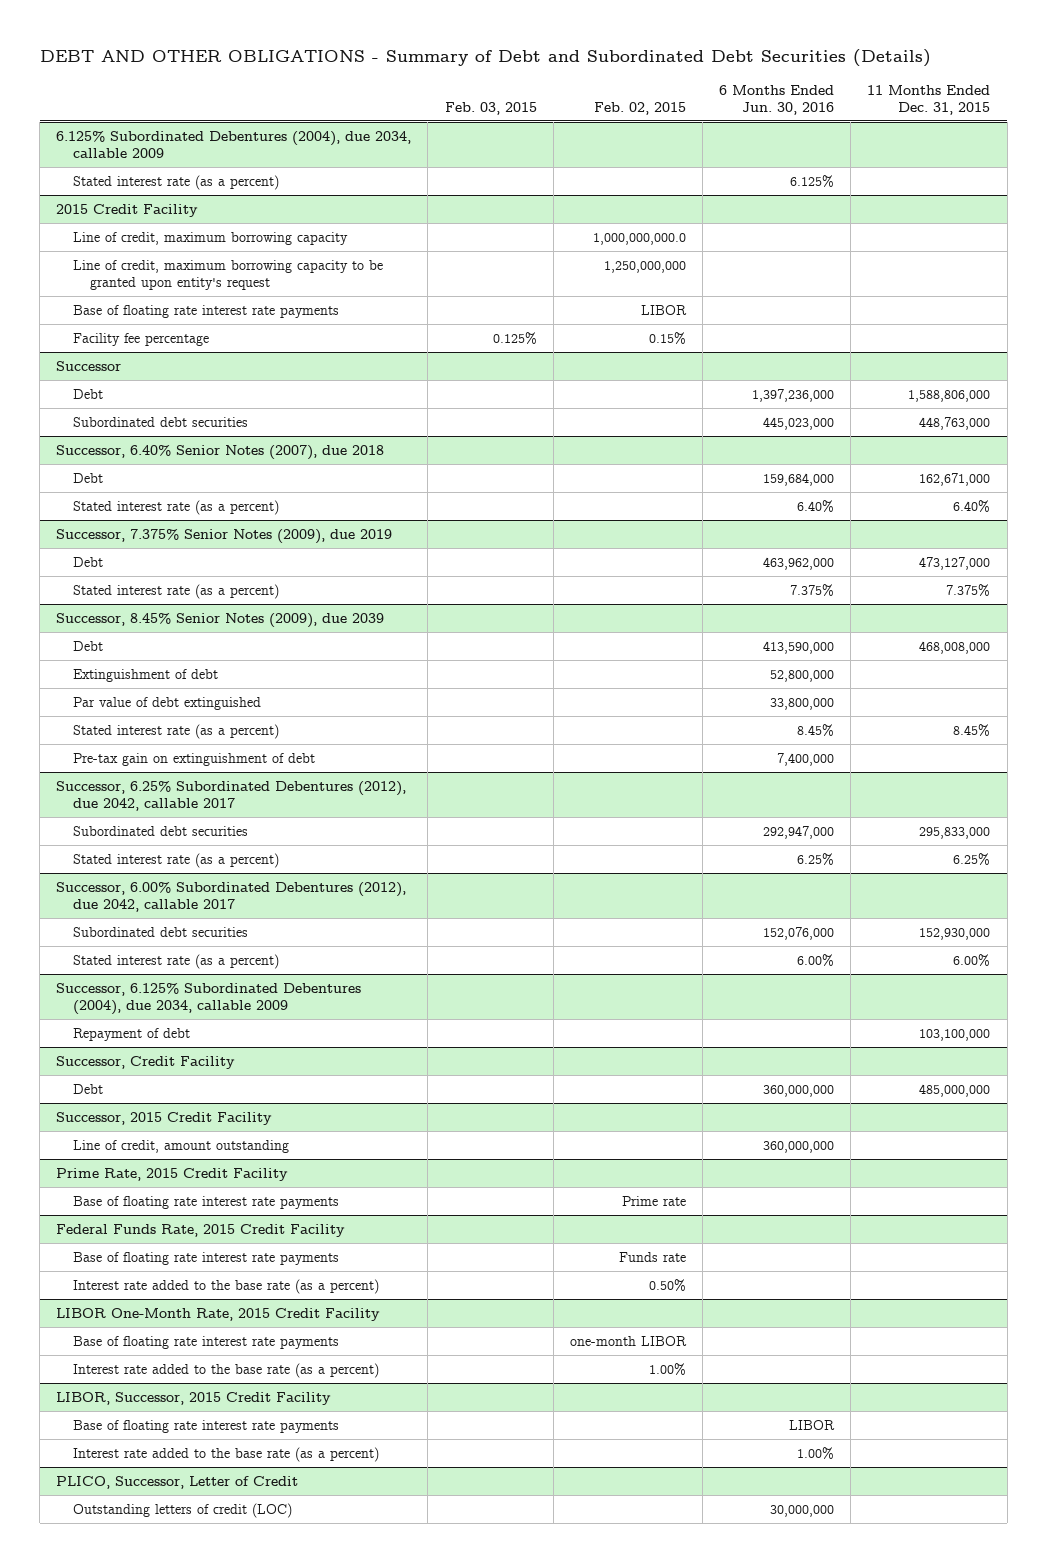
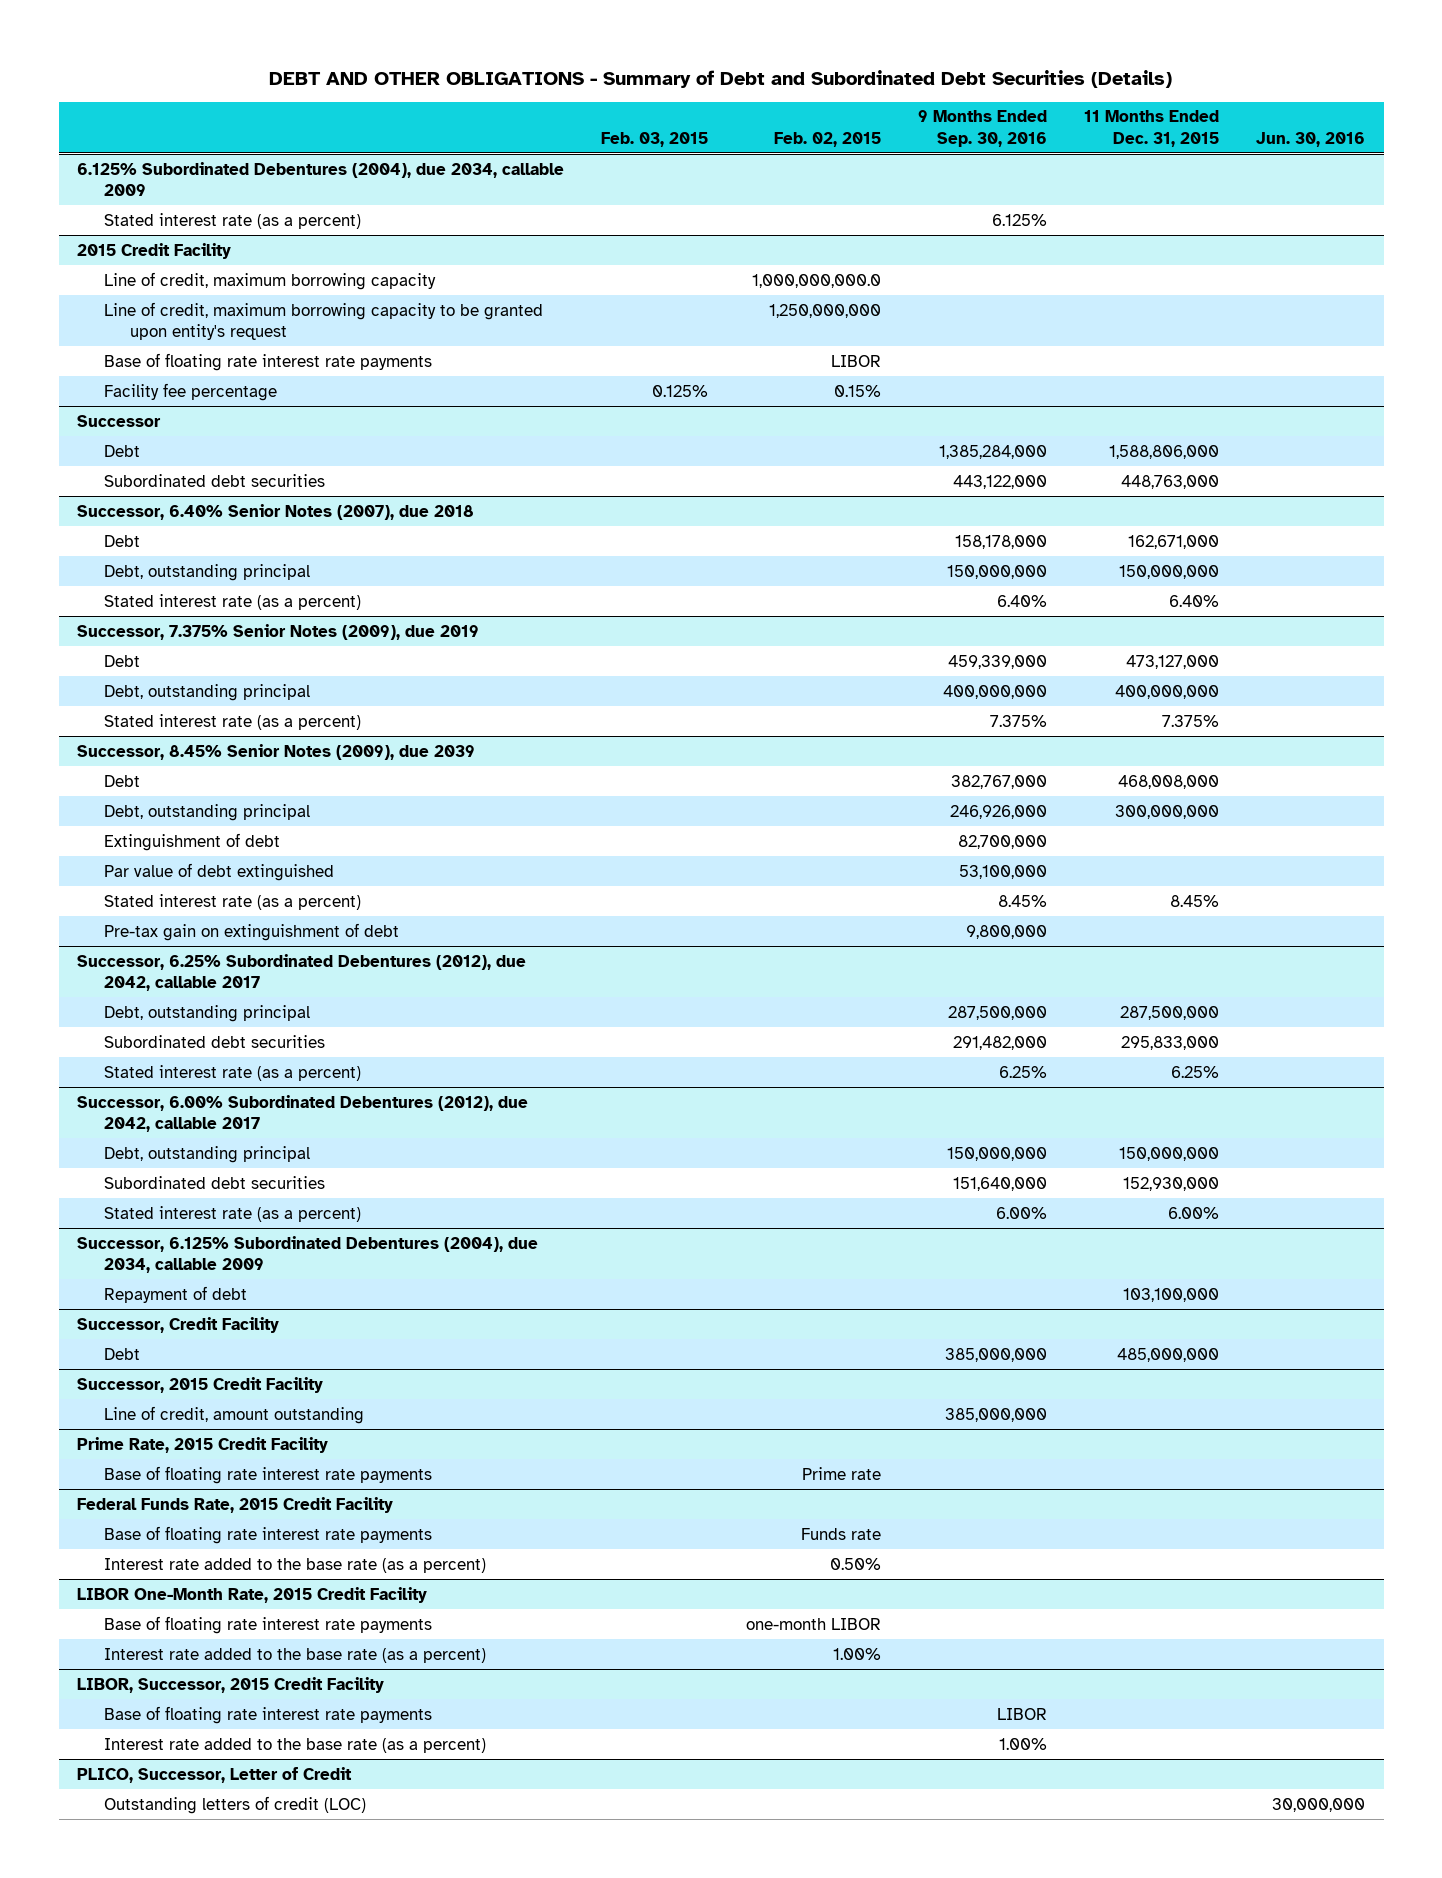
[719,84,835,115] 6 Months Ended Jun. 30, 2016 -> none
none -> [917,110,1047,147] 9 Months Ended Sep. 30, 2016
none -> [1256,131,1366,147] Jun. 30, 2016
none -> [103,563,310,581] Debt, outstanding principal
none -> [103,683,310,701] Debt, outstanding principal
none -> [103,803,310,821] Debt, outstanding principal
none -> [103,1004,310,1022] Debt, outstanding principal
none -> [103,1145,310,1163] Debt, outstanding principal

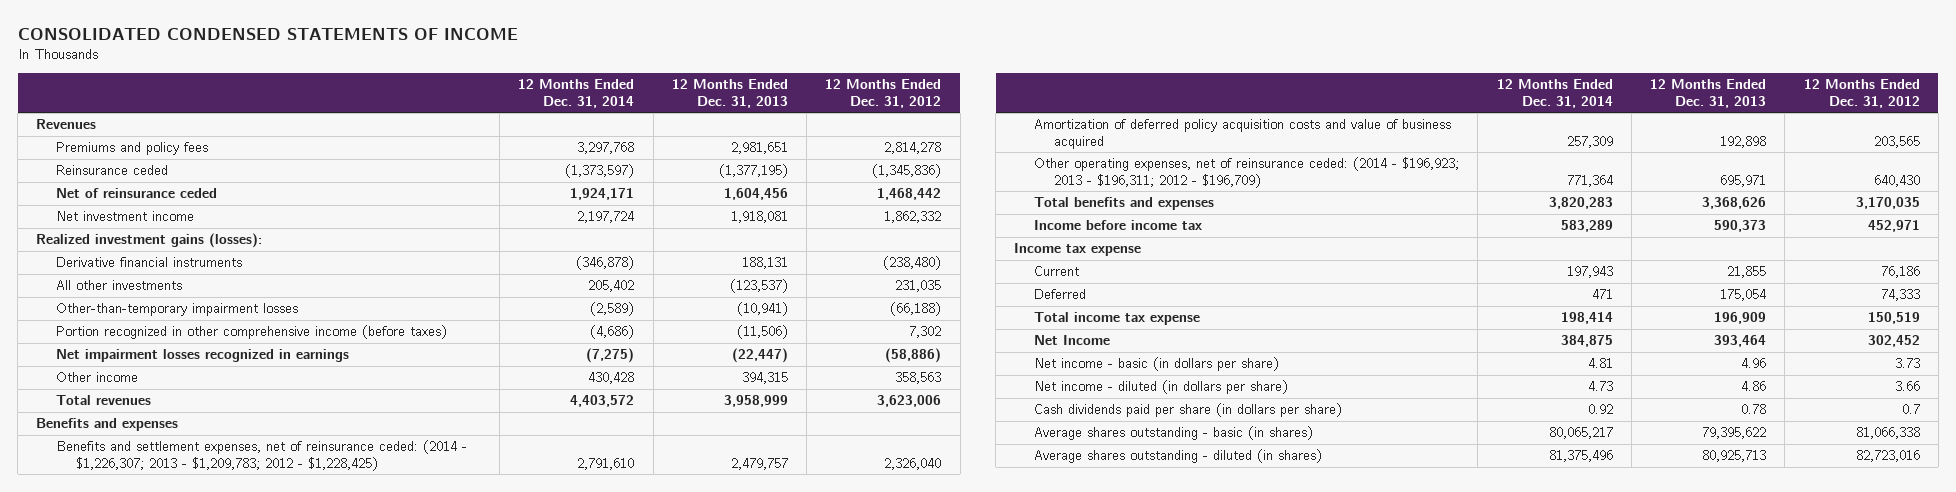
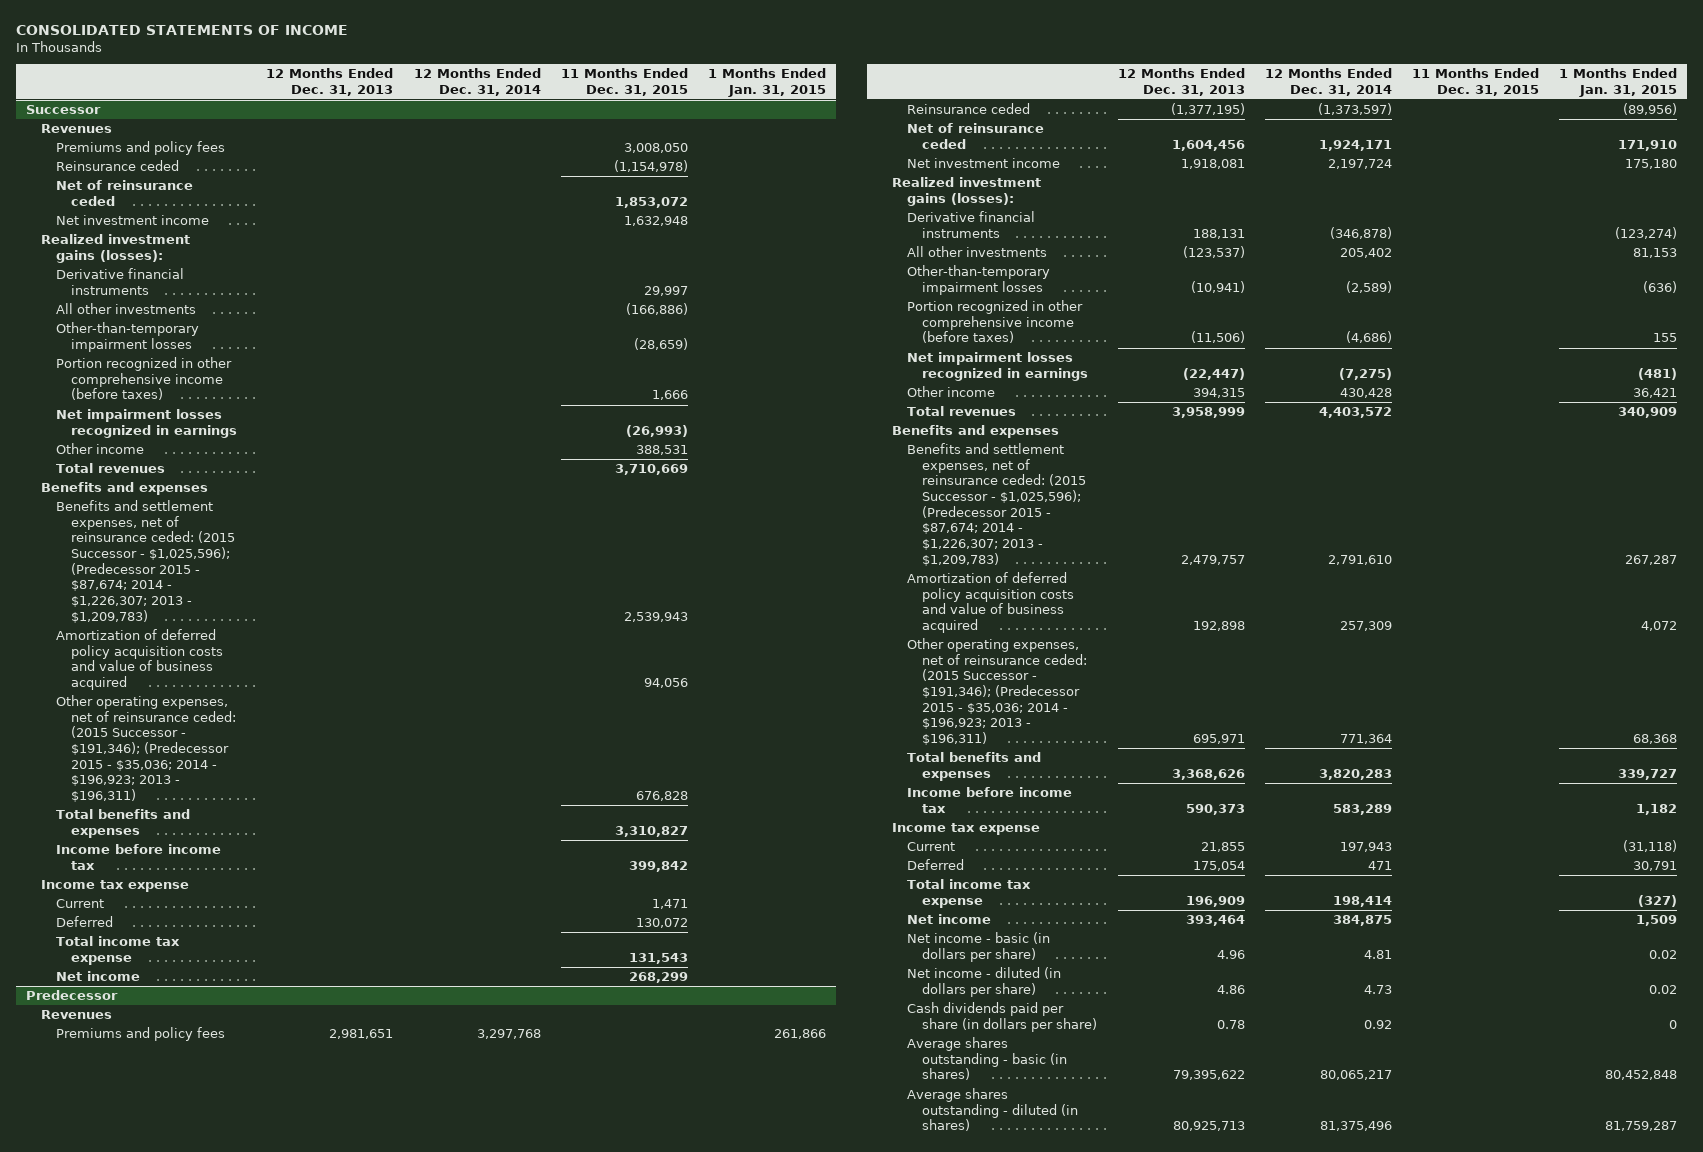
[17,27,518,40] CONSOLIDATED CONDENSED STATEMENTS OF INCOME -> [15,24,348,35] CONSOLIDATED STATEMENTS OF INCOME
[825,79,942,108] 12 Months Ended Dec. 31, 2012 -> none
none -> [560,67,688,96] 11 Months Ended Dec. 31, 2015
none -> [708,67,827,97] 1 Months Ended Jan. 31, 2015
none -> [26,105,102,115] Successor
none -> [41,124,113,134] Revenues
none -> [56,141,226,156] Premiums and policy fees
none -> [56,160,180,172] Reinsurance ceded
none -> [56,180,194,206] Net of reinsurance ceded
none -> [56,215,210,226] Net investment income
none -> [41,234,191,263] Realized investment gains (losses):
none -> [56,268,185,295] Derivative financial instruments
none -> [56,303,197,315] All other investments
none -> [56,322,200,352] Other-than-temporary impairment losses
none -> [56,357,233,401] Portion recognized in other comprehensive income (before taxes)
none -> [56,409,238,438] Net impairment losses recognized in earnings
none -> [56,443,145,455] Other income
none -> [56,463,166,474] Total revenues
none -> [41,482,209,496] Benefits and expenses
none -> [56,500,236,623] Benefits and settlement expenses, net of reinsurance ceded: (2015 Successor - $1,025,596); (Predecessor 2015 - $87,674; 2014 - $1,226,307; 2013 - $1,209,783)
none -> [56,629,224,691] Amortization of deferred policy acquisition costs and value of business acquired
none -> [56,695,237,802] Other operating expenses, net of reinsurance ceded: (2015 Successor - $191,346); (Predecessor 2015 - $35,036; 2014 - $196,923; 2013 - $196,311)
none -> [56,809,191,838] Total benefits and expenses
none -> [56,844,222,870] Income before income tax
none -> [41,880,190,893] Income tax expense
none -> [56,899,105,909] Current
none -> [56,916,114,928] Deferred
none -> [56,936,181,965] Total income tax expense
none -> [56,971,141,982] Net income
none -> [26,990,119,1001] Predecessor
[55,440,467,471] Benefits and settlement expenses, net of reinsurance ceded: (2014 - $1,226,307; 2013 - $1,209,783; 2012 - $1,228,425) -> [907,443,1087,566] Benefits and settlement expenses, net of reinsurance ceded: (2015 Successor - $1,025,596); (Predecessor 2015 - $87,674; 2014 - $1,226,307; 2013 - $1,209,783)
[1034,157,1460,188] Other operating expenses, net of reinsurance ceded: (2014 - $196,923; 2013 - $196,311; 2012 - $196,709) -> [907,638,1088,745] Other operating expenses, net of reinsurance ceded: (2015 Successor - $191,346); (Predecessor 2015 - $35,036; 2014 - $196,923; 2013 - $196,311)
[1034,335,1111,346] Net Income -> [907,914,992,925] Net income

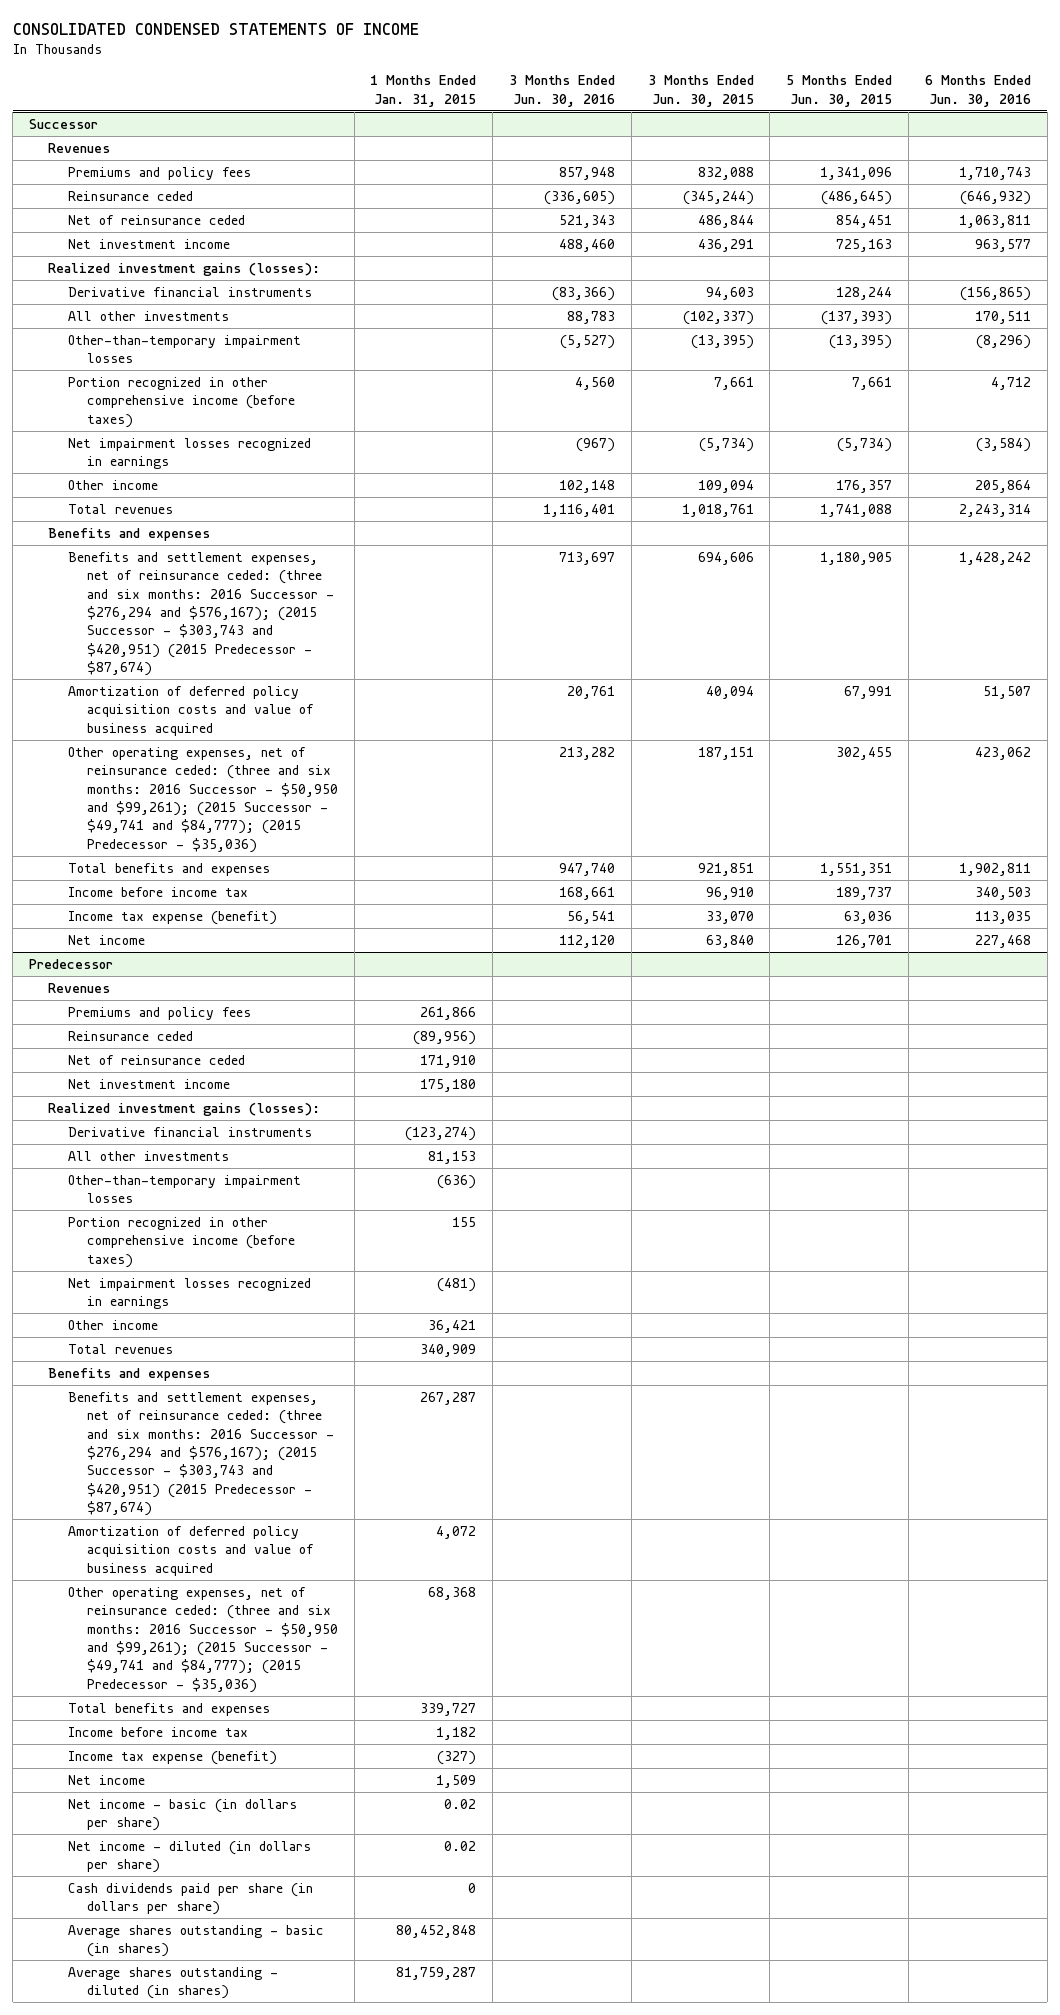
[15,24,348,35] CONSOLIDATED STATEMENTS OF INCOME -> [12,23,419,36] CONSOLIDATED CONDENSED STATEMENTS OF INCOME
[266,67,394,96] 12 Months Ended Dec. 31, 2013 -> none
[413,67,541,96] 12 Months Ended Dec. 31, 2014 -> none
[560,67,688,96] 11 Months Ended Dec. 31, 2015 -> none
none -> [508,75,615,107] 3 Months Ended Jun. 30, 2016
none -> [647,75,754,107] 3 Months Ended Jun. 30, 2015
none -> [786,75,893,107] 5 Months Ended Jun. 30, 2015
none -> [924,75,1031,107] 6 Months Ended Jun. 30, 2016
[56,500,236,623] Benefits and settlement expenses, net of reinsurance ceded: (2015 Successor - $1,025,596); (Predecessor 2015 - $87,674; 2014 - $1,226,307; 2013 - $1,209,783) -> [67,551,334,677] Benefits and settlement expenses, net of reinsurance ceded: (three and six months: 2016 Successor - $276,294 and $576,167); (2015 Successor - $303,743 and $420,951) (2015 Predecessor - $87,674)
[56,695,237,802] Other operating expenses, net of reinsurance ceded: (2015 Successor - $191,346); (Predecessor 2015 - $35,036; 2014 - $196,923; 2013 - $196,311) -> [67,746,338,853] Other operating expenses, net of reinsurance ceded: (three and six months: 2016 Successor - $50,950 and $99,261); (2015 Successor - $49,741 and $84,777); (2015 Predecessor - $35,036)
[41,880,190,893] Income tax expense -> none
[56,899,105,909] Current -> none
[56,916,114,928] Deferred -> none
[56,936,181,965] Total income tax expense -> [67,910,277,925] Income tax expense (benefit)
[907,443,1087,566] Benefits and settlement expenses, net of reinsurance ceded: (2015 Successor - $1,025,596); (Predecessor 2015 - $87,674; 2014 - $1,226,307; 2013 - $1,209,783) -> [67,1391,334,1517] Benefits and settlement expenses, net of reinsurance ceded: (three and six months: 2016 Successor - $276,294 and $576,167); (2015 Successor - $303,743 and $420,951) (2015 Predecessor - $87,674)
[907,638,1088,745] Other operating expenses, net of reinsurance ceded: (2015 Successor - $191,346); (Predecessor 2015 - $35,036; 2014 - $196,923; 2013 - $196,311) -> [67,1586,338,1693] Other operating expenses, net of reinsurance ceded: (three and six months: 2016 Successor - $50,950 and $99,261); (2015 Successor - $49,741 and $84,777); (2015 Predecessor - $35,036)
[892,823,1041,836] Income tax expense -> none
[907,842,956,852] Current -> none
[907,859,965,871] Deferred -> none
[907,879,1032,908] Total income tax expense -> [67,1750,277,1765] Income tax expense (benefit)

